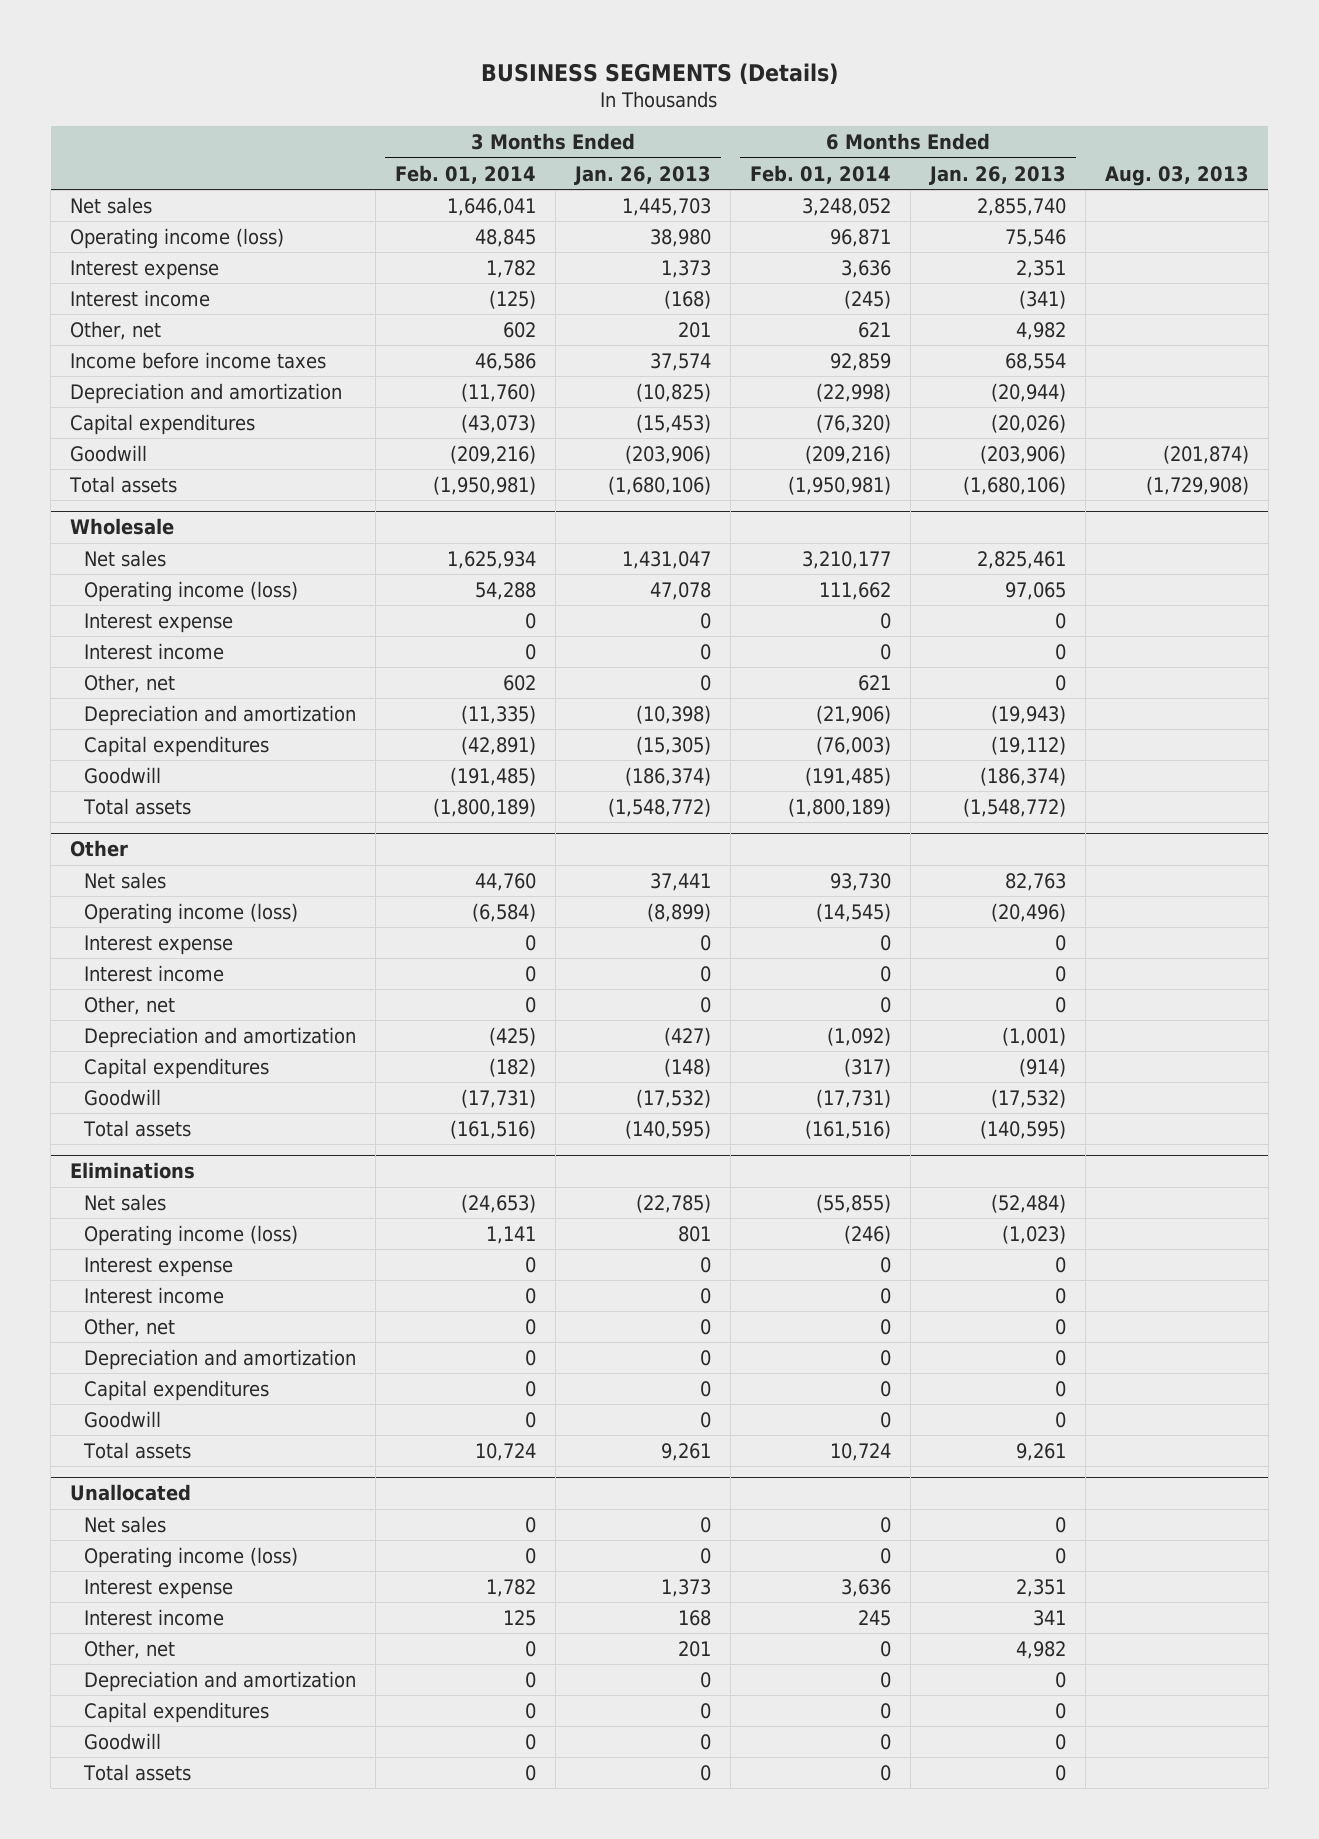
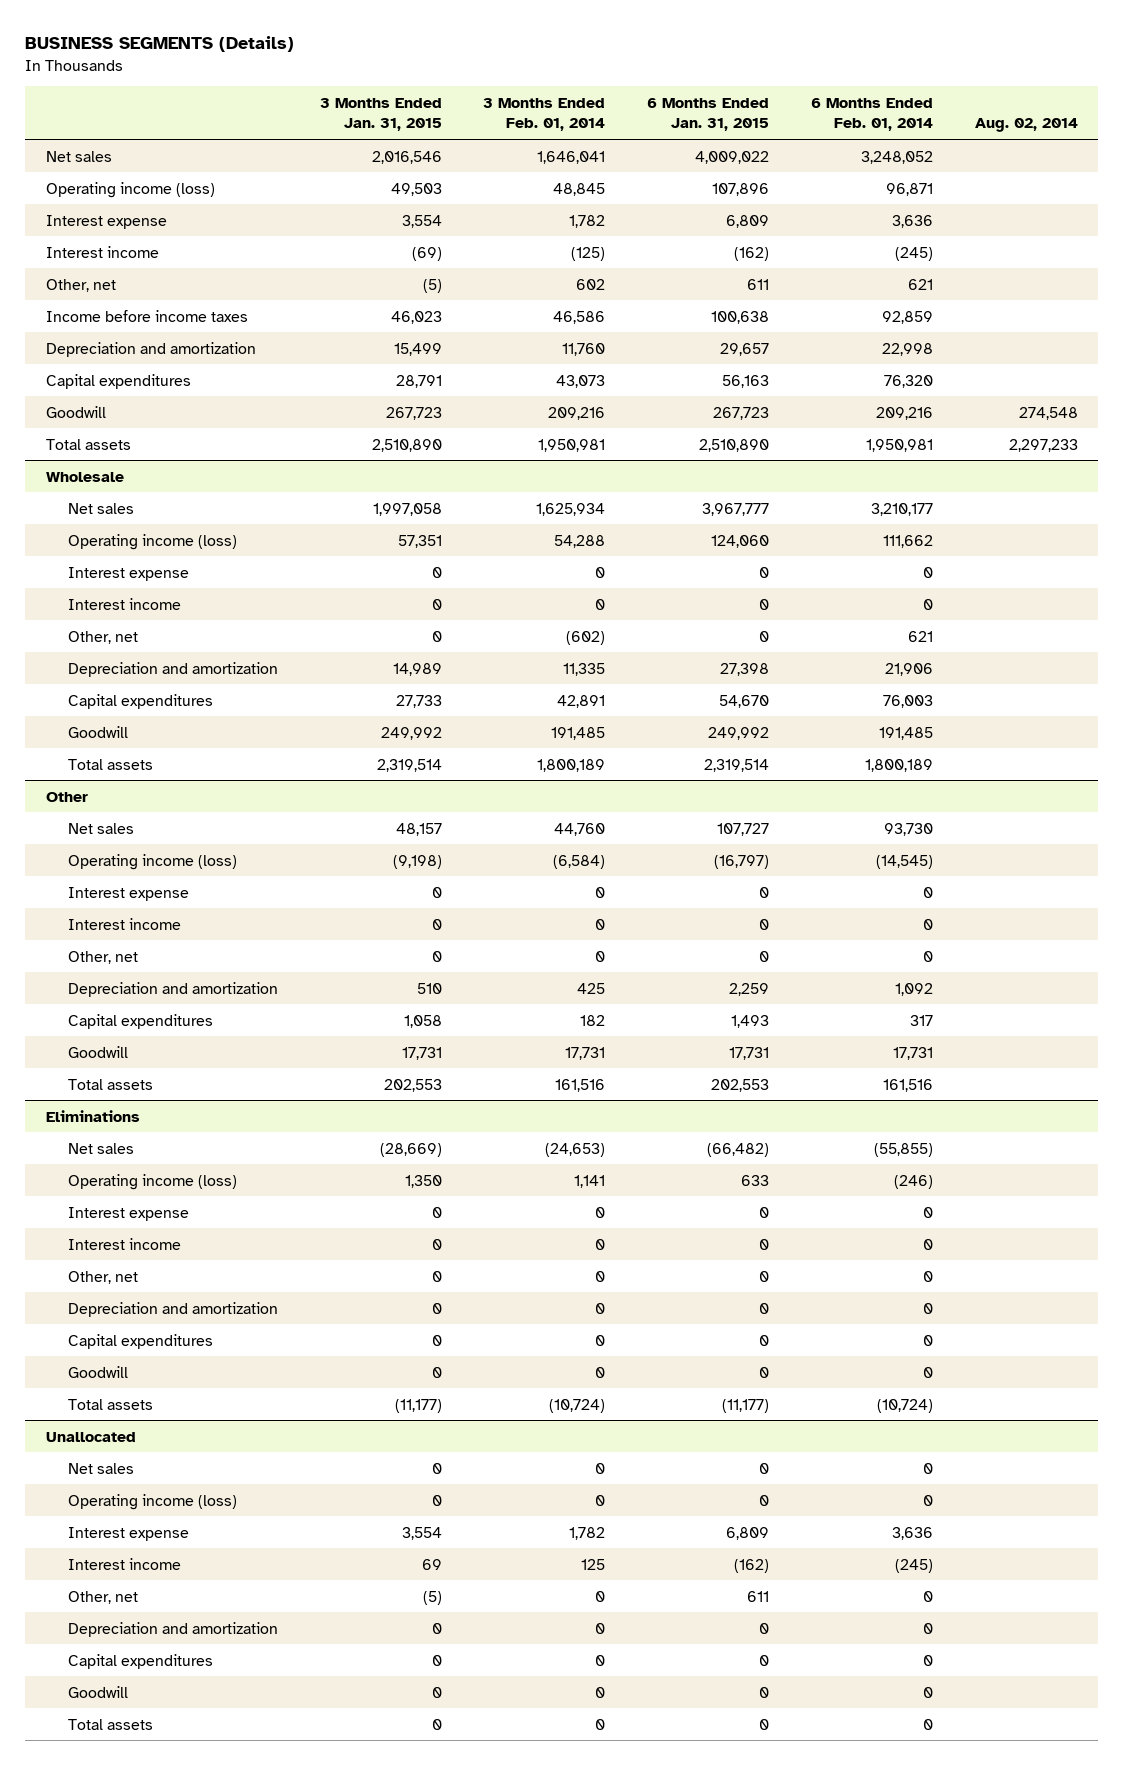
[574,165,712,185] Jan. 26, 2013 -> none
[928,165,1066,185] Jan. 26, 2013 -> none
[1104,165,1249,186] Aug. 03, 2013 -> none
none -> [319,97,442,132] 3 Months Ended Jan. 31, 2015
none -> [647,97,770,132] 6 Months Ended Jan. 31, 2015
none -> [974,118,1078,133] Aug. 02, 2014
[461,382,537,402] (11,760) -> [562,342,606,356] 11,760
[815,382,891,402] (22,998) -> [881,342,933,356] 22,998
[461,413,537,433] (43,073) -> [556,374,606,388] 43,073
[815,413,891,433] (76,320) -> [883,374,933,388] 76,320
[450,444,537,464] (209,216) -> [548,406,606,420] 209,216
[804,444,891,464] (209,216) -> [875,406,933,420] 209,216
[433,475,537,495] (1,950,981) -> [538,438,606,452] 1,950,981
[787,475,891,495] (1,950,981) -> [865,438,933,452] 1,950,981
[503,674,537,691] 602 -> [566,630,606,645] (602)
[461,704,537,724] (11,335) -> [563,662,606,676] 11,335
[815,704,891,724] (21,906) -> [884,662,933,676] 21,906
[461,735,537,755] (42,891) -> [557,694,606,708] 42,891
[815,735,891,755] (76,003) -> [882,694,933,708] 76,003
[450,766,537,786] (191,485) -> [551,726,606,740] 191,485
[804,766,891,786] (191,485) -> [878,726,933,740] 191,485
[433,797,537,817] (1,800,189) -> [537,758,606,772] 1,800,189
[787,797,891,817] (1,800,189) -> [864,758,933,772] 1,800,189
[489,1026,537,1046] (425) -> [577,982,606,994] 425
[826,1026,891,1046] (1,092) -> [894,982,933,996] 1,092
[489,1057,537,1077] (182) -> [580,1014,606,1026] 182
[843,1057,891,1077] (317) -> [909,1014,933,1026] 317
[461,1088,537,1108] (17,731) -> [565,1046,606,1060] 17,731
[815,1088,891,1108] (17,731) -> [892,1046,933,1060] 17,731
[450,1119,537,1139] (161,516) -> [555,1078,606,1092] 161,516
[804,1119,891,1139] (161,516) -> [882,1078,933,1092] 161,516
[475,1442,537,1461] 10,724 -> [549,1398,606,1413] (10,724)
[829,1442,891,1461] 10,724 -> [876,1398,933,1413] (10,724)
[857,1609,891,1626] 245 -> [894,1558,933,1573] (245)

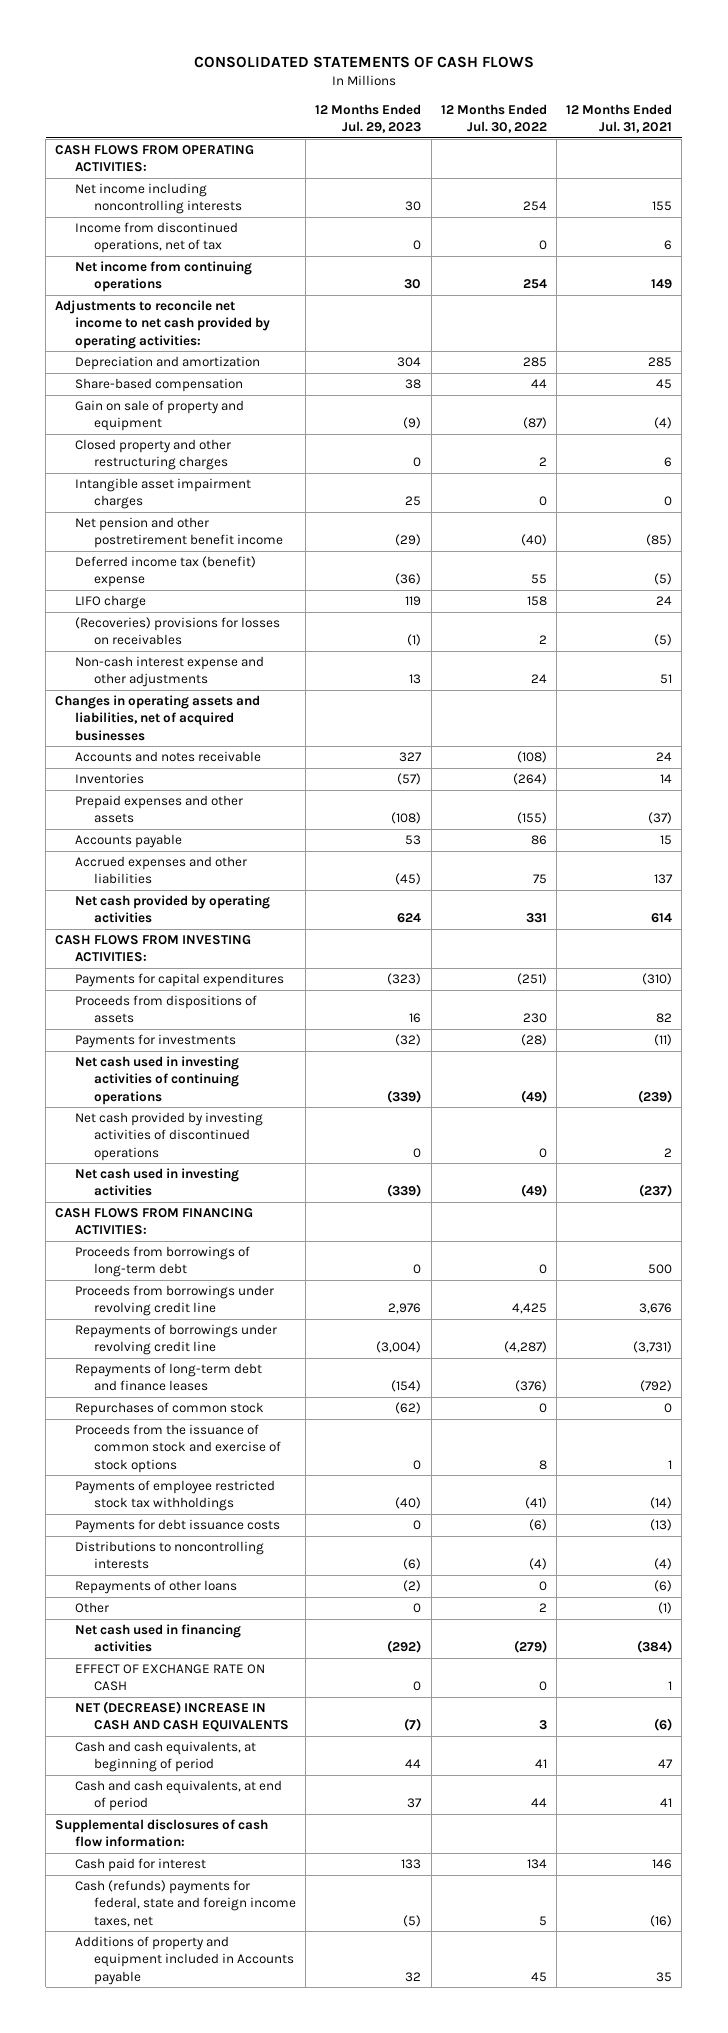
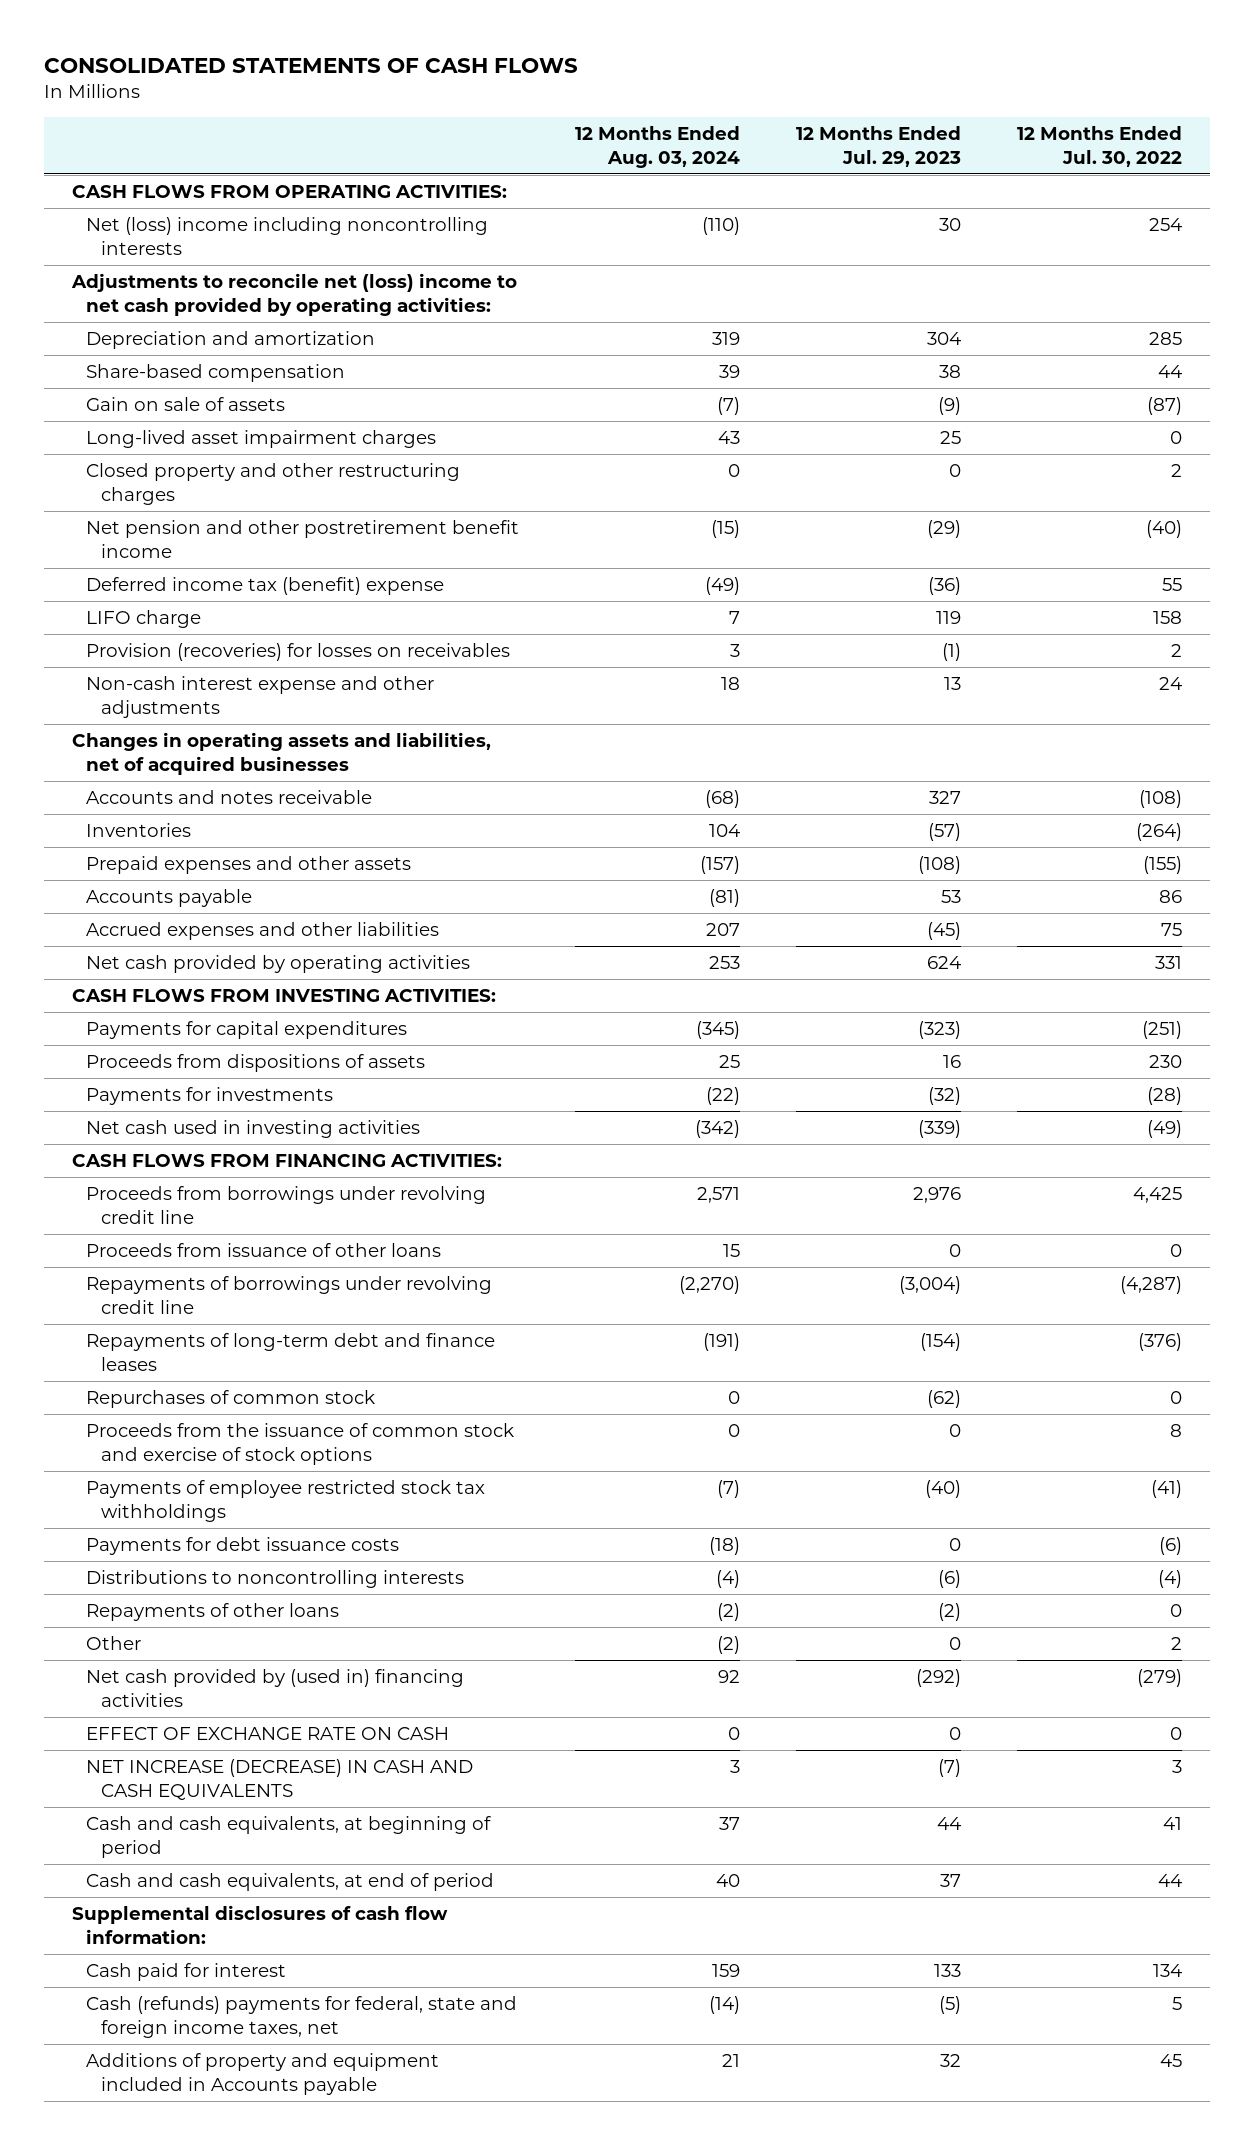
[566,103,673,134] 12 Months Ended Jul. 31, 2021 -> none
none -> [575,126,741,169] 12 Months Ended Aug. 03, 2024
[74,222,238,254] Income from discontinued operations, net of tax -> none
[74,261,252,293] Net income from continuing operations -> none
[74,183,242,215] Net income including noncontrolling interests -> [86,217,489,255] Net (loss) income including noncontrolling interests
[55,300,270,349] Adjustments to reconcile net income to net cash provided by operating activities: -> [71,273,518,316] Adjustments to reconcile net (loss) income to net cash provided by operating activities:
[74,400,244,432] Gain on sale of property and equipment -> [86,397,286,412] Gain on sale of assets
none -> [86,430,437,449] Long-lived asset impairment charges
[74,478,251,510] Intangible asset impairment charges -> none
[74,617,280,646] (Recoveries) provisions for losses on receivables -> [86,643,511,662] Provision (recoveries) for losses on receivables
[74,1056,239,1105] Net cash used in investing activities of continuing operations -> none
[74,1112,263,1161] Net cash provided by investing activities of discontinued operations -> none
[74,1246,250,1278] Proceeds from borrowings of long-term debt -> none
none -> [86,1243,442,1258] Proceeds from issuance of other loans
[74,1624,241,1653] Net cash used in financing activities -> [86,1669,465,1707] Net cash provided by (used in) financing activities
[74,1701,289,1733] NET (DECREASE) INCREASE IN CASH AND CASH EQUIVALENTS -> [86,1759,474,1800] NET INCREASE (DECREASE) IN CASH AND CASH EQUIVALENTS

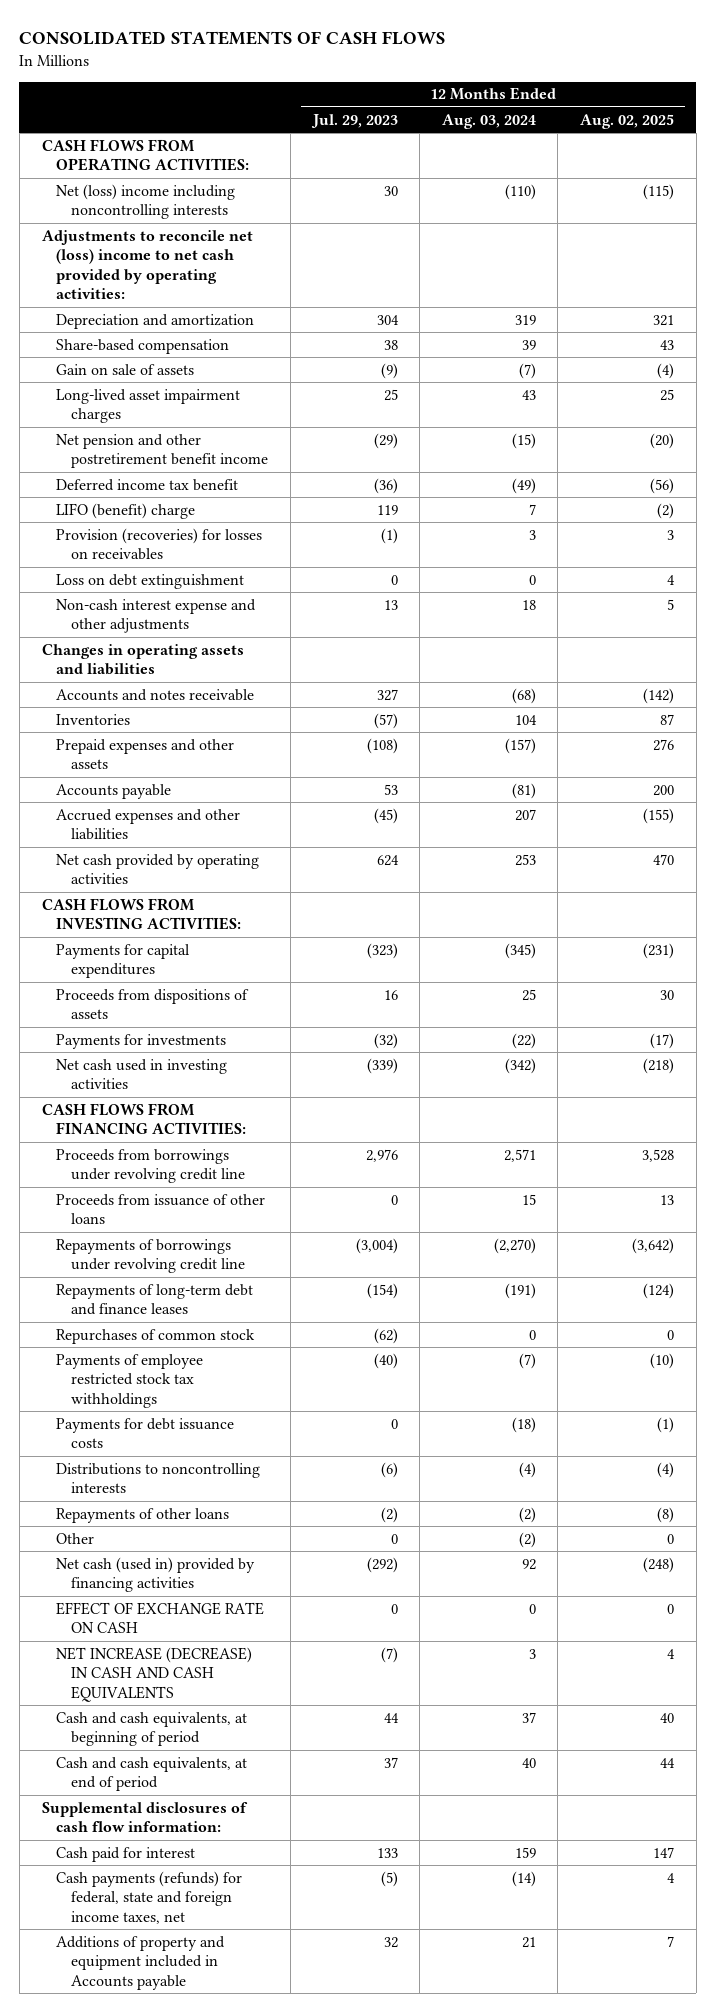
[1017,126,1183,168] 12 Months Ended Jul. 30, 2022 -> none
none -> [580,113,675,129] Aug. 02, 2025
[86,463,461,505] Closed property and other restructuring charges -> none
[86,577,445,596] Deferred income tax (benefit) expense -> [56,478,239,491] Deferred income tax benefit
[86,610,202,629] LIFO charge -> [56,502,196,519] LIFO (benefit) charge
none -> [56,573,245,589] Loss on debt extinguishment
[72,732,492,775] Changes in operating assets and liabilities, net of acquired businesses -> [41,643,244,676] Changes in operating assets and liabilities
[86,1423,515,1465] Proceeds from the issuance of common stock and exercise of stock options -> none
[86,1669,465,1707] Net cash provided by (used in) financing activities -> [56,1556,256,1593] Net cash (used in) provided by financing activities
[86,1996,518,2038] Cash (refunds) payments for federal, state and foreign income taxes, net -> [56,1870,243,1924] Cash payments (refunds) for federal, state and foreign income taxes, net

